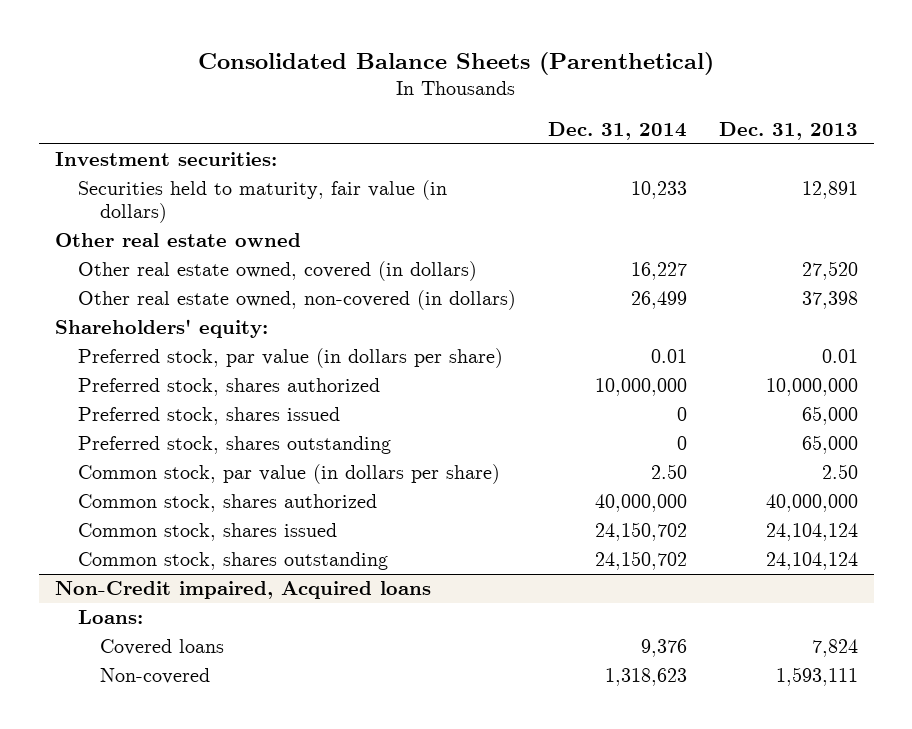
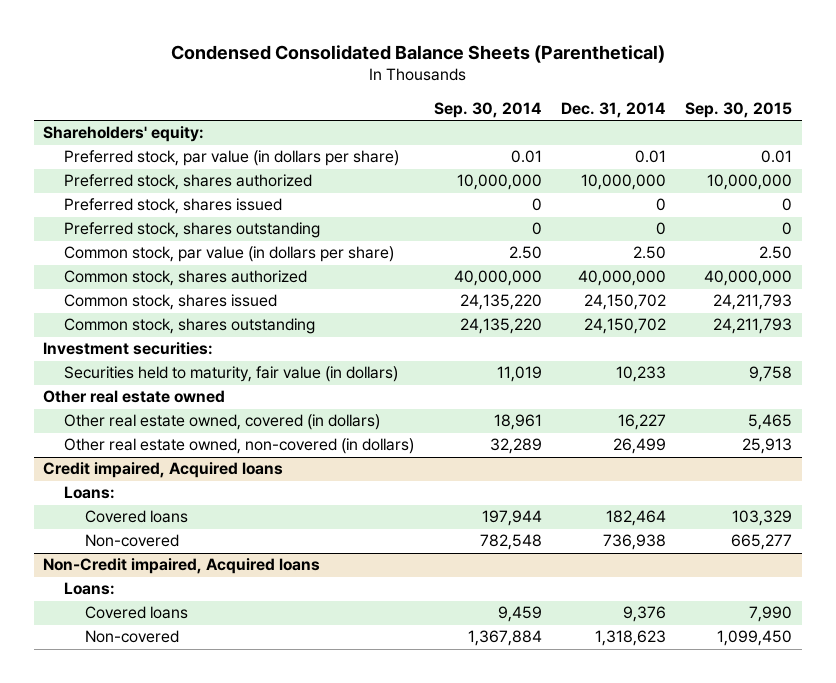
[198,52,715,76] Consolidated Balance Sheets (Parenthetical) -> [170,44,665,63] Condensed Consolidated Balance Sheets (Parenthetical)
[718,122,858,141] Dec. 31, 2013 -> none
none -> [433,102,542,119] Sep. 30, 2014
none -> [685,102,793,119] Sep. 30, 2015
[54,152,277,167] Investment securities: -> [43,342,214,356] Investment securities:
[77,180,447,224] Securities held to maturity, fair value (in dollars) -> [64,366,399,383] Securities held to maturity, fair value (in dollars)
[54,233,301,248] Other real estate owned -> [43,390,226,404] Other real estate owned
[77,261,477,282] Other real estate owned, covered (in dollars) -> [64,414,381,431] Other real estate owned, covered (in dollars)
[77,290,516,311] Other real estate owned, non-covered (in dollars) -> [64,438,415,455] Other real estate owned, non-covered (in dollars)
none -> [43,462,284,479] Credit impaired, Acquired loans
none -> [64,486,116,500] Loans:
none -> [84,510,188,524] Covered loans
none -> [84,534,179,548] Non-covered

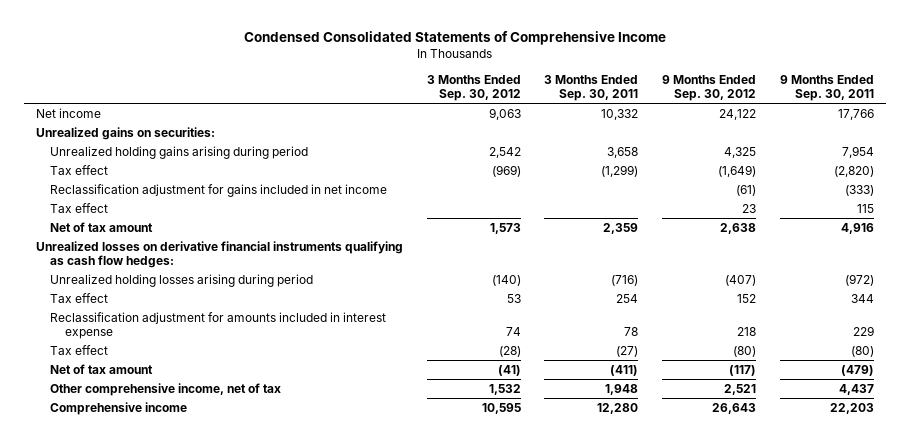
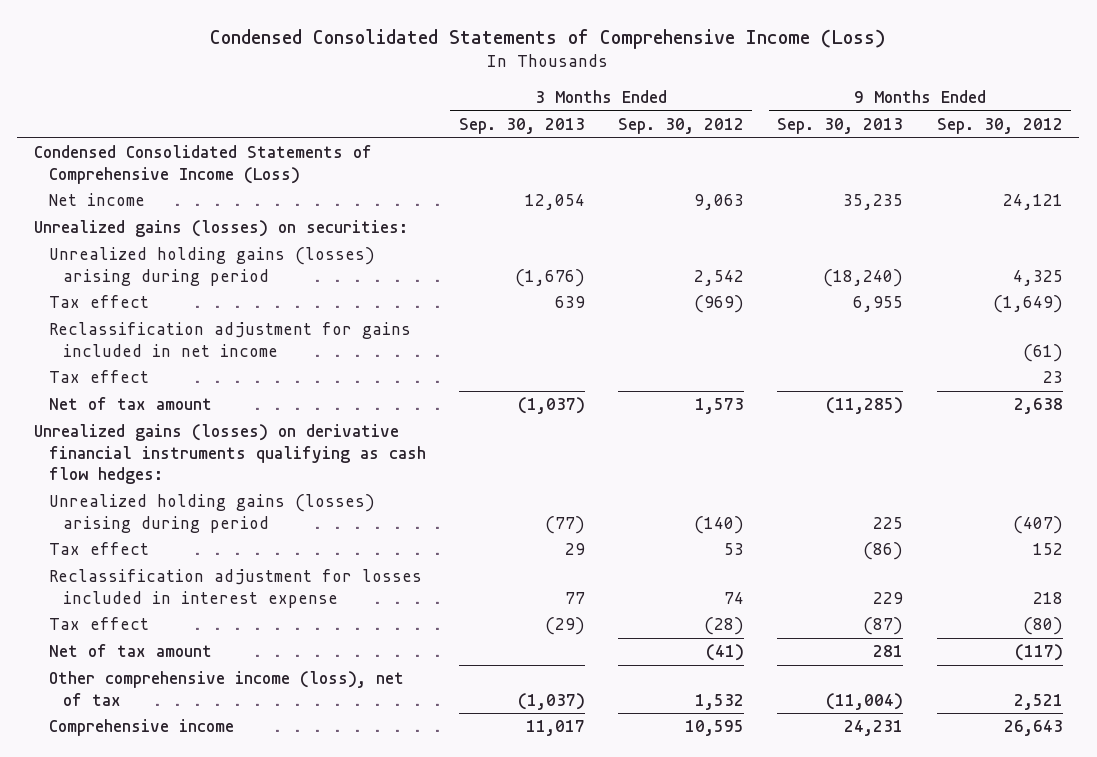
[243,31,666,46] Condensed Consolidated Statements of Comprehensive Income -> [210,28,887,49] Condensed Consolidated Statements of Comprehensive Income (Loss)
[544,74,639,102] 3 Months Ended Sep. 30, 2011 -> none
[780,74,875,102] 9 Months Ended Sep. 30, 2011 -> none
none -> [458,118,585,135] Sep. 30, 2013
none -> [777,118,904,135] Sep. 30, 2013
none -> [33,145,372,184] Condensed Consolidated Statements of Comprehensive Income (Loss)
[719,108,757,120] 24,122 -> [1002,194,1063,211] 24,121
[35,126,215,140] Unrealized gains on securities: -> [33,220,408,238] Unrealized gains (losses) on securities:
[50,145,309,159] Unrealized holding gains arising during period -> [48,247,375,286] Unrealized holding gains (losses) arising during period
[35,240,403,268] Unrealized losses on derivative financial instruments qualifying as cash flow hedges: -> [33,424,426,485] Unrealized gains (losses) on derivative financial instruments qualifying as cash flow hedges:
[50,273,314,287] Unrealized holding losses arising during period -> [48,494,375,533] Unrealized holding gains (losses) arising during period
[50,311,387,339] Reclassification adjustment for amounts included in interest expense -> [48,569,422,608] Reclassification adjustment for losses included in interest expense
[50,382,282,396] Other comprehensive income, net of tax -> [48,671,404,706] Other comprehensive income (loss), net of tax

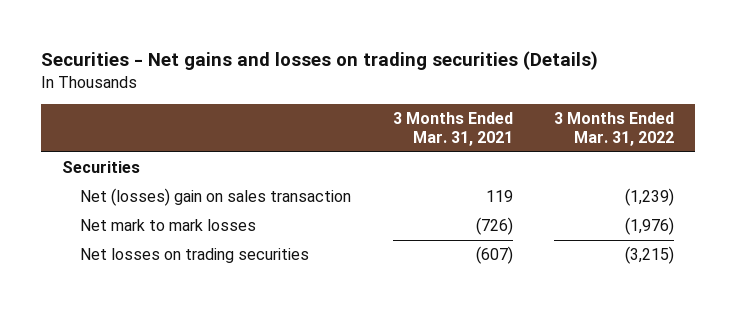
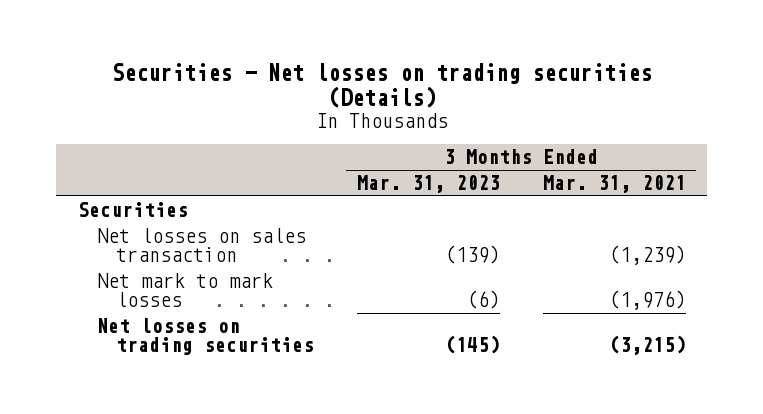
[41,51,599,71] Securities - Net gains and losses on trading securities (Details) -> [111,63,652,109] Securities - Net losses on trading securities (Details)
[554,112,675,147] 3 Months Ended Mar. 31, 2022 -> none
none -> [356,175,500,194] Mar. 31, 2023
[80,188,352,207] Net (losses) gain on sales transaction -> [96,228,306,263] Net losses on sales transaction
[485,190,513,203] 119 -> [608,245,686,266] (1,239)
[475,217,513,236] (726) -> [608,290,686,311] (1,976)
[475,246,513,265] (607) -> [608,335,686,356] (3,215)

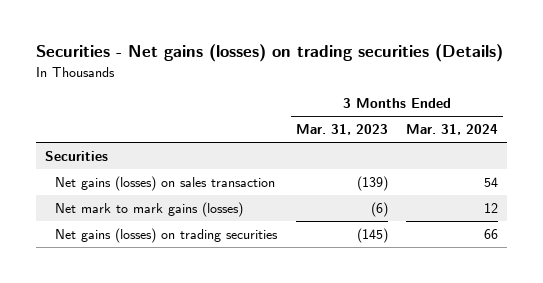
[111,63,652,109] Securities - Net losses on trading securities (Details) -> [35,44,503,63] Securities - Net gains (losses) on trading securities (Details)
[542,175,686,194] Mar. 31, 2021 -> none
none -> [406,124,499,136] Mar. 31, 2024
[96,228,306,263] Net losses on sales transaction -> [55,175,276,191] Net gains (losses) on sales transaction
[96,273,273,308] Net mark to mark losses -> [55,201,244,217] Net mark to mark gains (losses)
[96,318,314,356] Net losses on trading securities -> [55,227,279,243] Net gains (losses) on trading securities

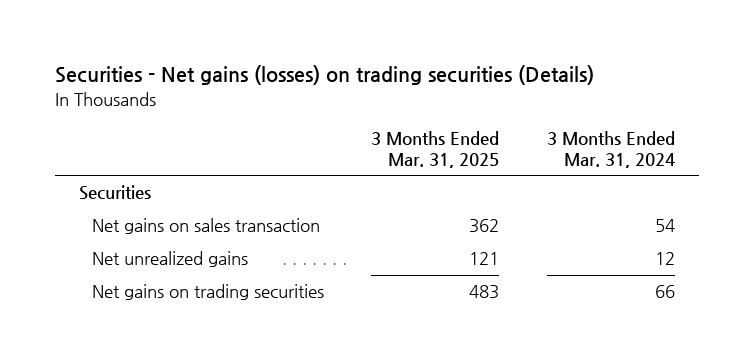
[295,124,388,136] Mar. 31, 2023 -> none
none -> [371,131,500,169] 3 Months Ended Mar. 31, 2025
[55,175,276,191] Net gains (losses) on sales transaction -> [91,218,320,235] Net gains on sales transaction
[55,201,244,217] Net mark to mark gains (losses) -> [91,251,248,268] Net unrealized gains
[55,227,279,243] Net gains (losses) on trading securities -> [91,284,324,301] Net gains on trading securities

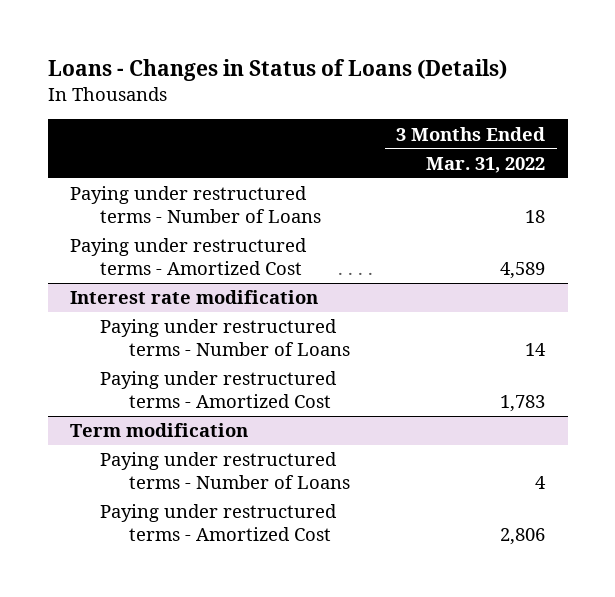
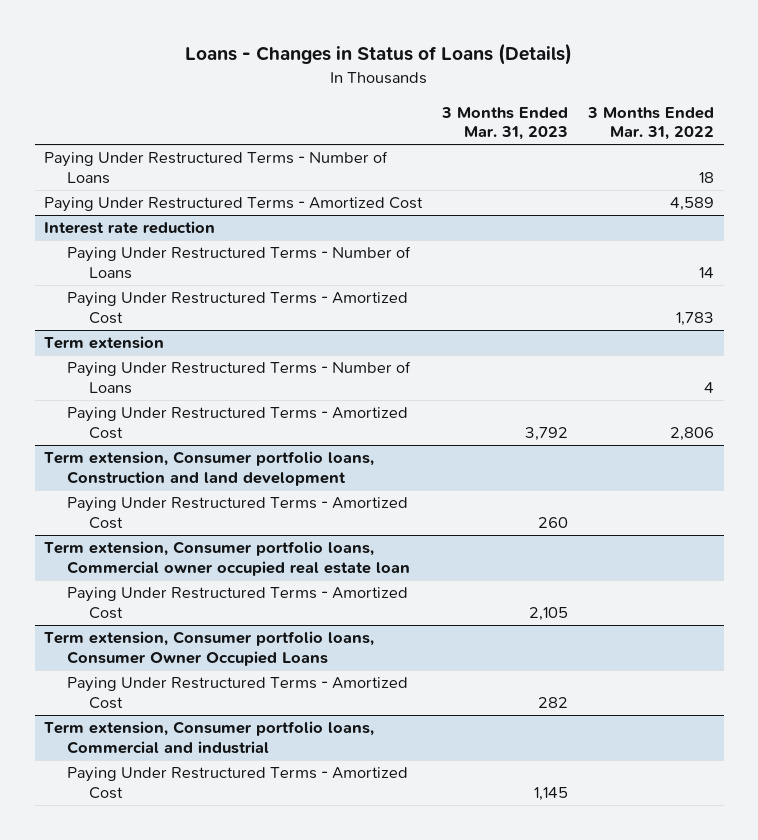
none -> [441,106,569,141] 3 Months Ended Mar. 31, 2023
[70,186,321,224] Paying under restructured terms - Number of Loans -> [44,151,389,184] Paying Under Restructured Terms - Number of Loans
[70,238,308,276] Paying under restructured terms - Amortized Cost -> [44,197,424,213] Paying Under Restructured Terms - Amortized Cost
[70,290,319,305] Interest rate modification -> [44,221,216,235] Interest rate reduction
[99,319,351,357] Paying under restructured terms - Number of Loans -> [66,246,411,279] Paying Under Restructured Terms - Number of Loans
[99,371,337,409] Paying under restructured terms - Amortized Cost -> [66,292,408,324] Paying Under Restructured Terms - Amortized Cost
[70,423,249,438] Term modification -> [44,336,165,350] Term extension
[99,452,351,490] Paying under restructured terms - Number of Loans -> [66,361,411,394] Paying Under Restructured Terms - Number of Loans
[99,504,337,542] Paying under restructured terms - Amortized Cost -> [66,407,408,439] Paying Under Restructured Terms - Amortized Cost
none -> [44,451,375,486] Term extension, Consumer portfolio loans, Construction and land development
none -> [66,497,408,529] Paying Under Restructured Terms - Amortized Cost
none -> [44,541,410,576] Term extension, Consumer portfolio loans, Commercial owner occupied real estate loan
none -> [66,587,408,619] Paying Under Restructured Terms - Amortized Cost
none -> [44,631,375,666] Term extension, Consumer portfolio loans, Consumer Owner Occupied Loans
none -> [66,677,408,709] Paying Under Restructured Terms - Amortized Cost
none -> [44,721,375,754] Term extension, Consumer portfolio loans, Commercial and industrial
none -> [66,767,408,799] Paying Under Restructured Terms - Amortized Cost

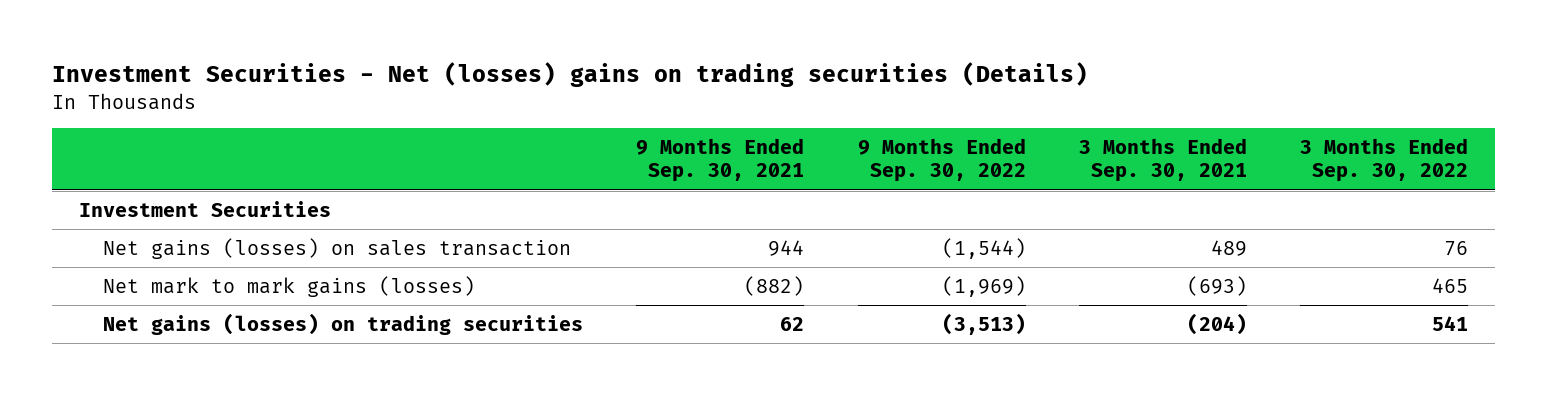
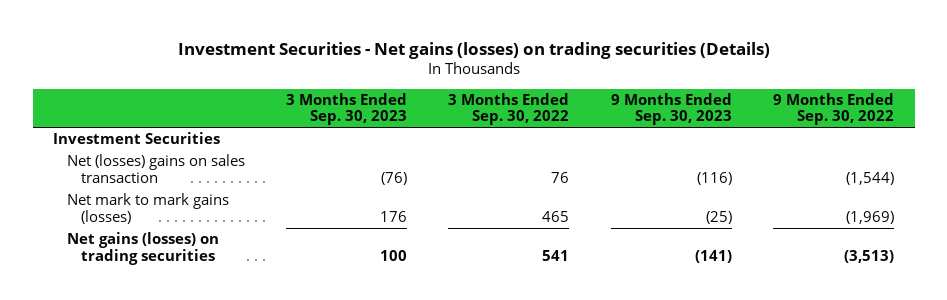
[52,62,1089,88] Investment Securities - Net (losses) gains on trading securities (Details) -> [177,41,770,59] Investment Securities - Net gains (losses) on trading securities (Details)
[636,138,805,183] 9 Months Ended Sep. 30, 2021 -> none
[1078,138,1247,183] 3 Months Ended Sep. 30, 2021 -> none
none -> [286,92,408,126] 3 Months Ended Sep. 30, 2023
none -> [610,92,732,126] 9 Months Ended Sep. 30, 2023
[103,237,572,259] Net gains (losses) on sales transaction -> [66,154,245,183] Net (losses) gains on sales transaction

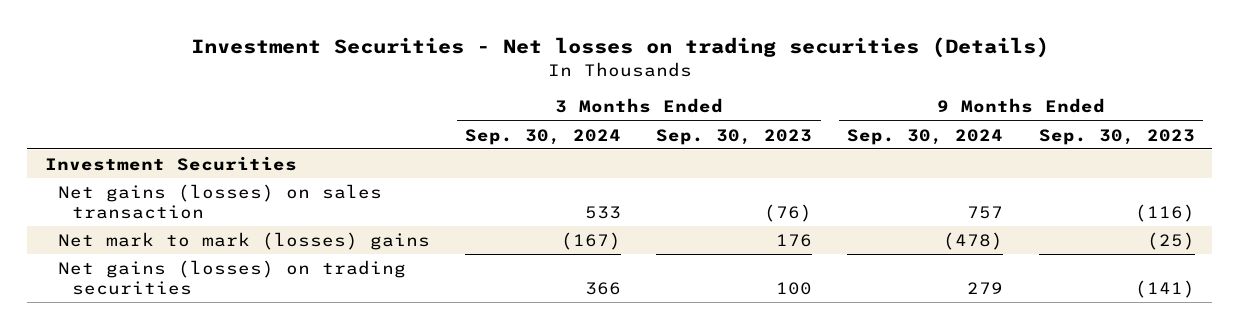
[177,41,770,59] Investment Securities - Net gains (losses) on trading securities (Details) -> [190,37,1049,59] Investment Securities - Net losses on trading securities (Details)
[448,92,570,126] 3 Months Ended Sep. 30, 2022 -> none
[772,92,894,126] 9 Months Ended Sep. 30, 2022 -> none
none -> [465,128,622,145] Sep. 30, 2024
none -> [847,128,1004,145] Sep. 30, 2024
[66,154,245,183] Net (losses) gains on sales transaction -> [58,183,383,219] Net gains (losses) on sales transaction
[66,193,229,224] Net mark to mark gains (losses) -> [58,231,431,250] Net mark to mark (losses) gains

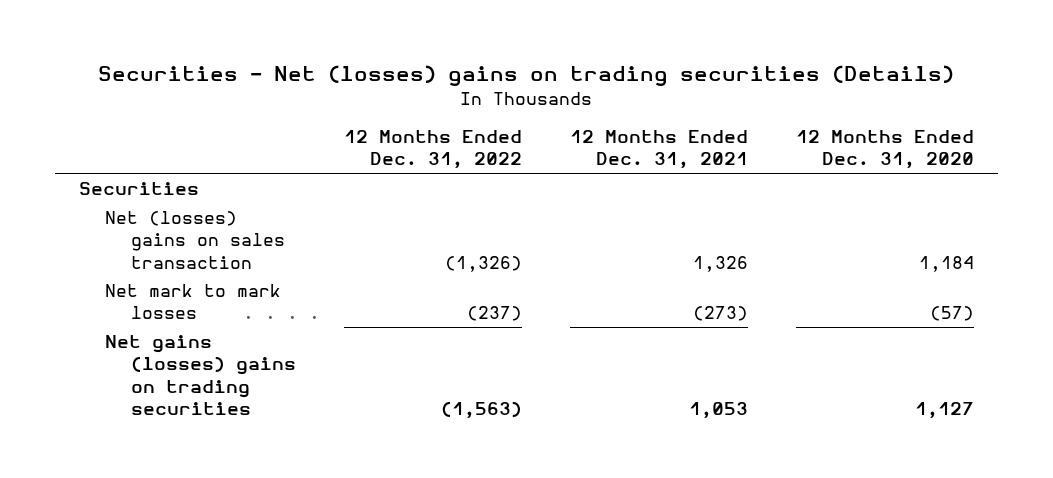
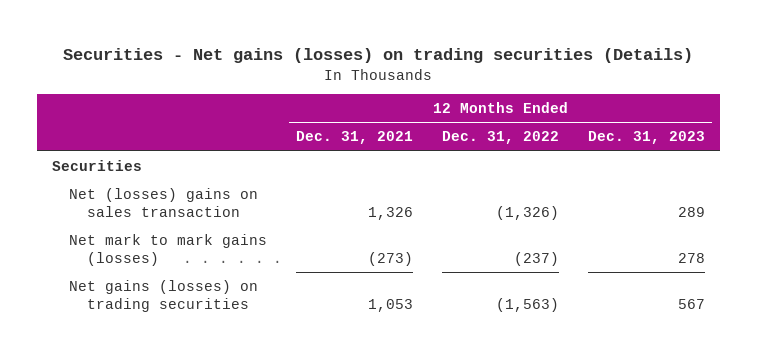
[98,65,955,87] Securities - Net (losses) gains on trading securities (Details) -> [63,48,694,64] Securities - Net gains (losses) on trading securities (Details)
[796,130,975,170] 12 Months Ended Dec. 31, 2020 -> none
none -> [588,131,706,145] Dec. 31, 2023
[104,284,281,320] Net mark to mark losses -> [69,233,268,266] Net mark to mark gains (losses)
[104,335,297,415] Net gains (losses) gains on trading securities -> [69,279,259,312] Net gains (losses) on trading securities

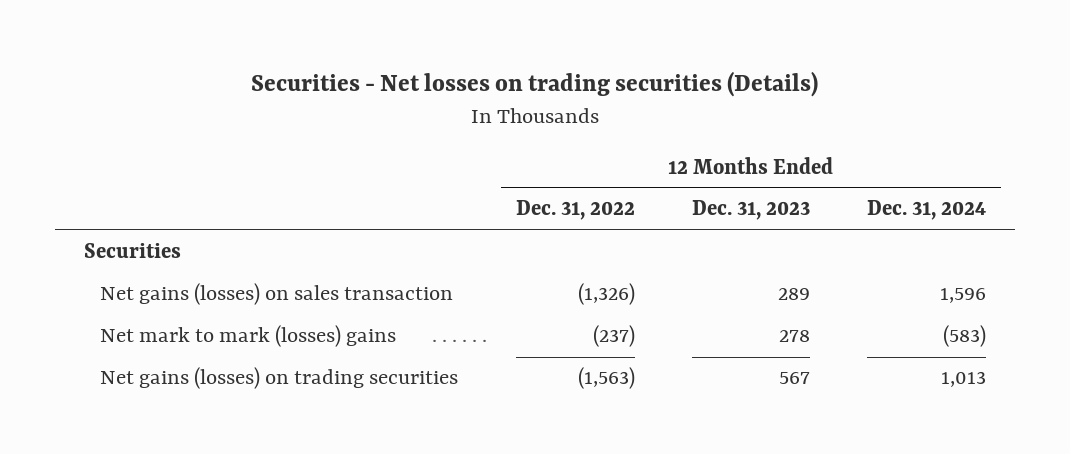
[63,48,694,64] Securities - Net gains (losses) on trading securities (Details) -> [250,71,818,98] Securities - Net losses on trading securities (Details)
[296,131,414,145] Dec. 31, 2021 -> none
none -> [867,200,987,221] Dec. 31, 2024
[69,187,259,217] Net (losses) gains on sales transaction -> [100,283,454,306] Net gains (losses) on sales transaction
[69,233,268,266] Net mark to mark gains (losses) -> [100,325,397,348] Net mark to mark (losses) gains

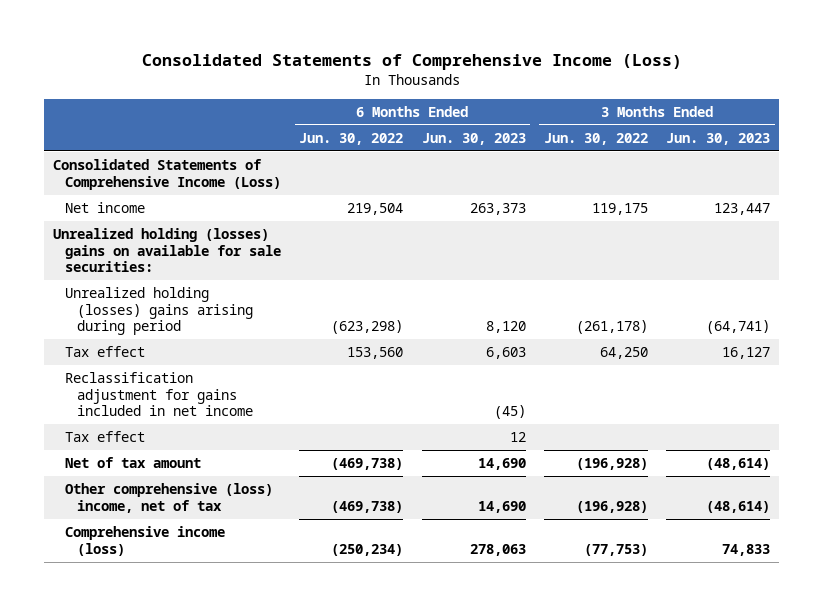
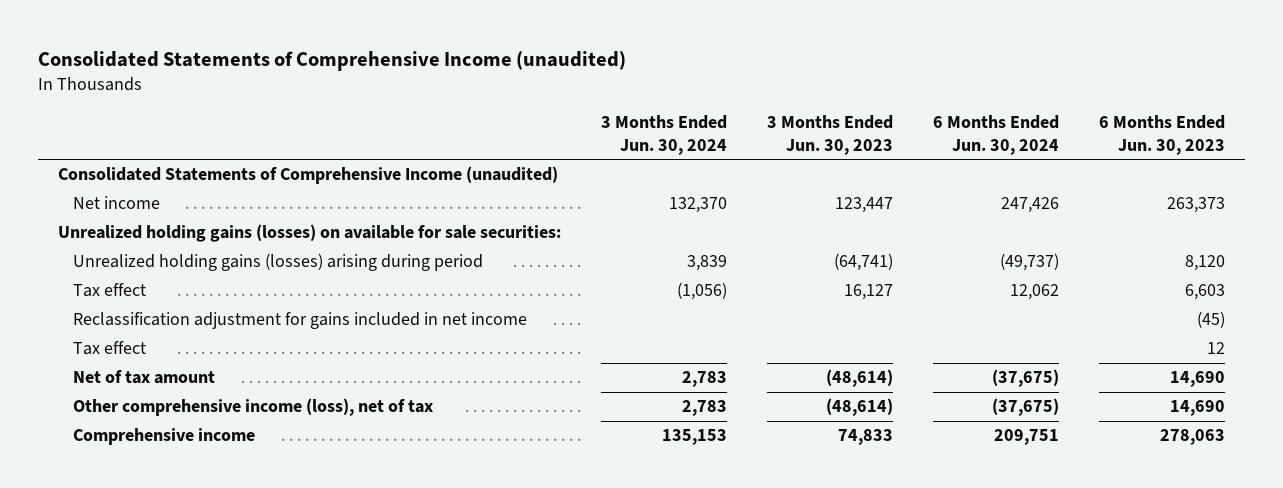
[141,53,682,70] Consolidated Statements of Comprehensive Income (Loss) -> [38,50,627,71] Consolidated Statements of Comprehensive Income (unaudited)
[299,132,404,145] Jun. 30, 2022 -> none
[543,132,648,145] Jun. 30, 2022 -> none
none -> [600,115,727,155] 3 Months Ended Jun. 30, 2024
none -> [932,115,1059,155] 6 Months Ended Jun. 30, 2024
[52,159,281,190] Consolidated Statements of Comprehensive Income (Loss) -> [58,166,559,185] Consolidated Statements of Comprehensive Income (unaudited)
[52,228,281,273] Unrealized holding (losses) gains on available for sale securities: -> [58,224,562,243] Unrealized holding gains (losses) on available for sale securities:
[64,287,253,336] Unrealized holding (losses) gains arising during period -> [73,253,484,272] Unrealized holding gains (losses) arising during period
[64,483,273,513] Other comprehensive (loss) income, net of tax -> [73,398,434,417] Other comprehensive income (loss), net of tax
[64,526,225,556] Comprehensive income (loss) -> [73,428,256,446] Comprehensive income

